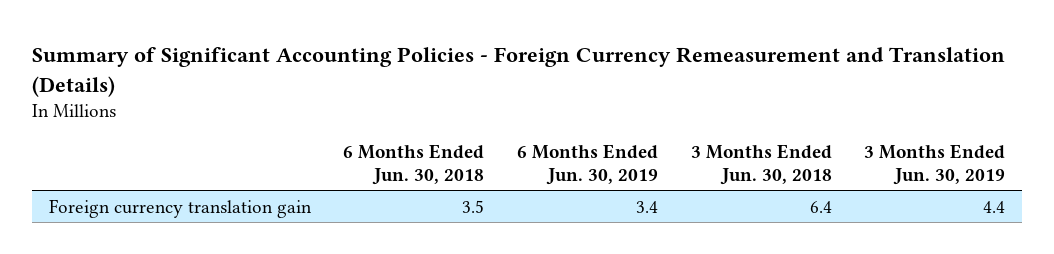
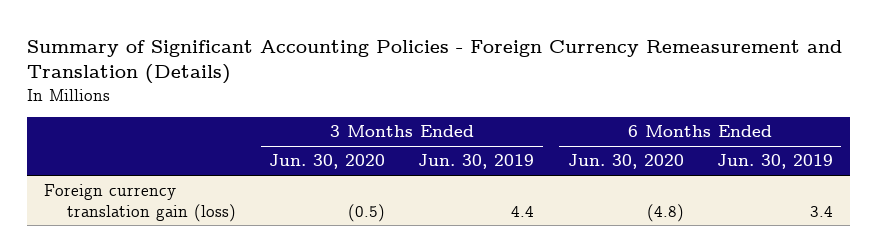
[343,143,485,186] 6 Months Ended Jun. 30, 2018 -> none
[690,143,832,186] 3 Months Ended Jun. 30, 2018 -> none
none -> [268,154,385,170] Jun. 30, 2020
none -> [567,154,684,170] Jun. 30, 2020
[48,198,312,218] Foreign currency translation gain -> [44,184,236,222] Foreign currency translation gain (loss)

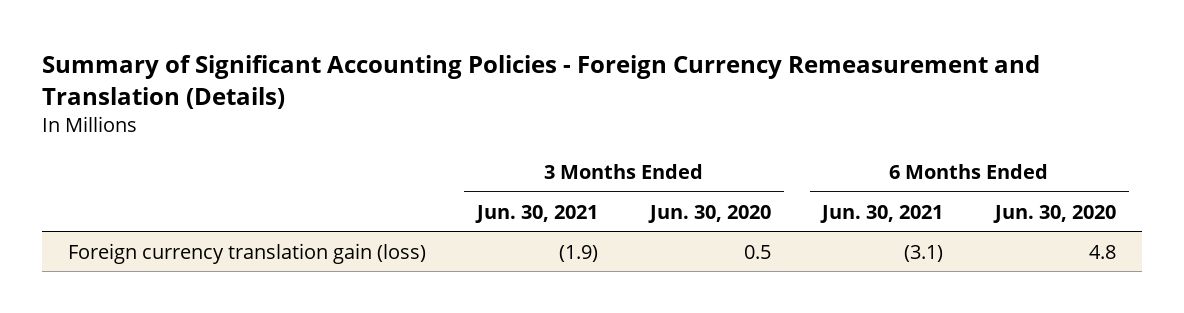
[418,154,535,170] Jun. 30, 2019 -> none
[716,154,833,170] Jun. 30, 2019 -> none
none -> [475,204,599,223] Jun. 30, 2021
none -> [820,204,944,223] Jun. 30, 2021
[347,203,385,222] (0.5) -> [743,244,771,259] 0.5
[646,203,684,222] (4.8) -> [1088,244,1116,259] 4.8

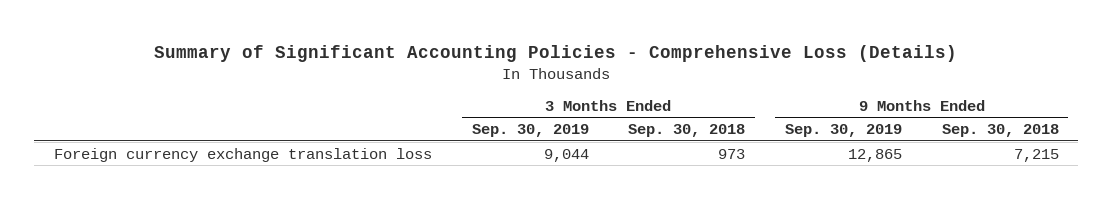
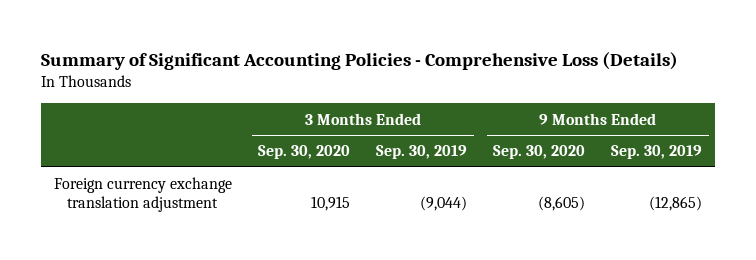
[628,124,746,138] Sep. 30, 2018 -> none
[941,124,1059,138] Sep. 30, 2018 -> none
none -> [258,145,351,160] Sep. 30, 2020
none -> [493,145,586,160] Sep. 30, 2020
[53,147,432,162] Foreign currency exchange translation loss -> [54,177,233,213] Foreign currency exchange translation adjustment
[543,148,589,162] 9,044 -> [420,196,468,212] (9,044)
[847,148,902,162] 12,865 -> [649,196,703,212] (12,865)

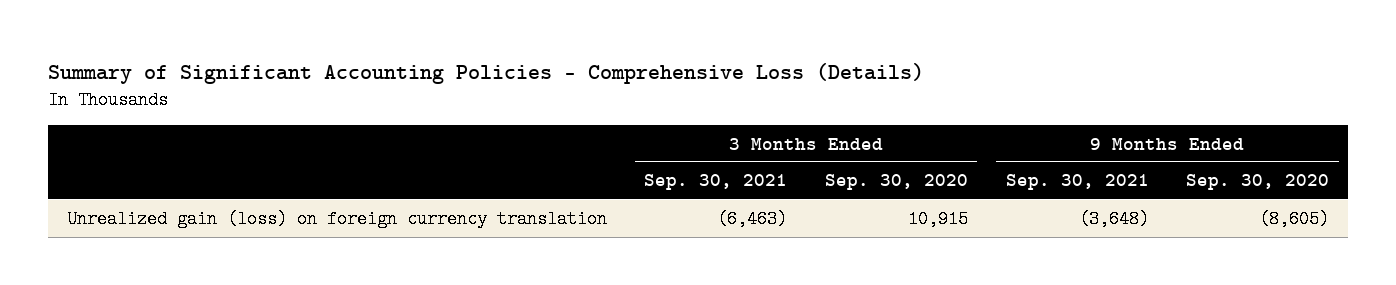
[376,145,468,160] Sep. 30, 2019 -> none
[611,145,703,160] Sep. 30, 2019 -> none
none -> [644,174,788,191] Sep. 30, 2021
none -> [1005,174,1149,191] Sep. 30, 2021
[54,177,233,213] Foreign currency exchange translation adjustment -> [66,210,607,229] Unrealized gain (loss) on foreign currency translation

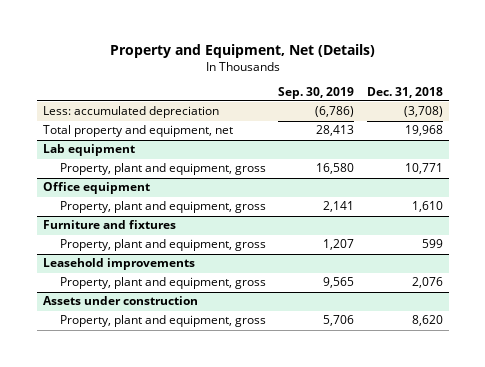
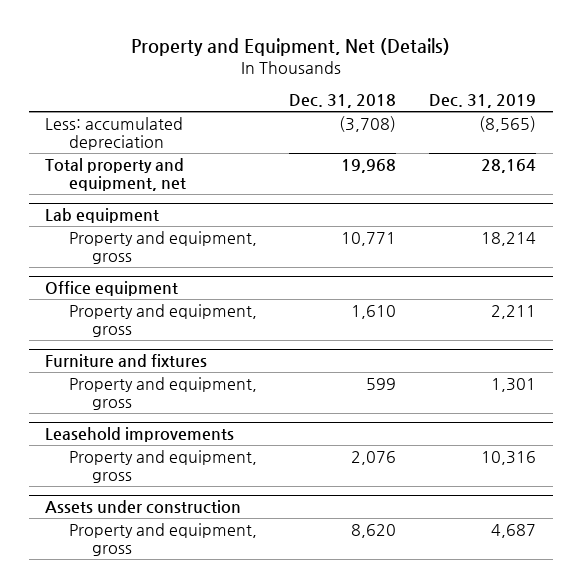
[278,86,355,99] Sep. 30, 2019 -> none
none -> [429,94,537,109] Dec. 31, 2019
[59,163,266,176] Property, plant and equipment, gross -> [68,230,257,265] Property and equipment, gross
[59,201,266,214] Property, plant and equipment, gross -> [68,303,257,338] Property and equipment, gross
[59,239,266,252] Property, plant and equipment, gross -> [68,376,257,411] Property and equipment, gross
[59,277,266,290] Property, plant and equipment, gross -> [68,449,257,484] Property and equipment, gross
[59,315,266,328] Property, plant and equipment, gross -> [68,522,257,557] Property and equipment, gross

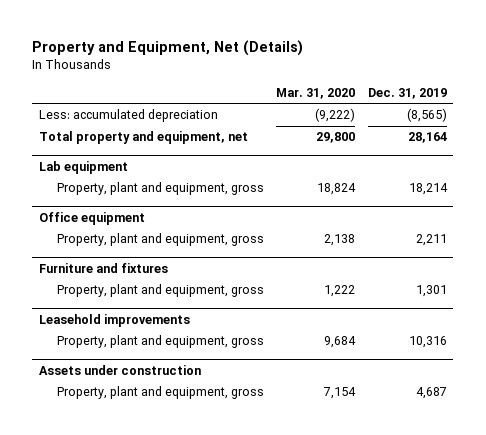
[289,94,397,109] Dec. 31, 2018 -> none
none -> [276,87,356,99] Mar. 31, 2020
[68,230,257,265] Property and equipment, gross -> [56,182,264,196] Property, plant and equipment, gross
[68,303,257,338] Property and equipment, gross -> [56,233,264,247] Property, plant and equipment, gross
[68,376,257,411] Property and equipment, gross -> [56,284,264,298] Property, plant and equipment, gross
[68,449,257,484] Property and equipment, gross -> [56,335,264,349] Property, plant and equipment, gross
[68,522,257,557] Property and equipment, gross -> [56,386,264,400] Property, plant and equipment, gross

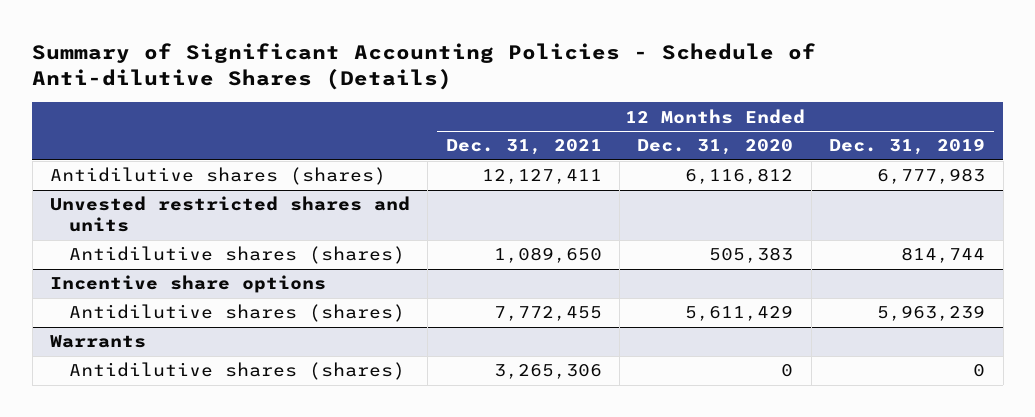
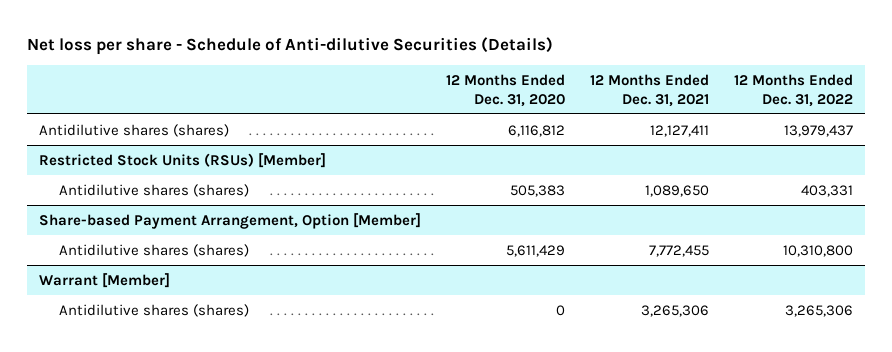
[32,42,817,91] Summary of Significant Accounting Policies - Schedule of Anti-dilutive Shares (Details) -> [27,37,554,56] Net loss per share - Schedule of Anti-dilutive Securities (Details)
[829,138,986,156] Dec. 31, 2019 -> none
none -> [733,73,853,107] 12 Months Ended Dec. 31, 2022
[49,196,410,233] Unvested restricted shares and units -> [39,152,327,168] Restricted Stock Units (RSUs) [Member]
[49,275,326,294] Incentive share options -> [39,212,422,229] Share-based Payment Arrangement, Option [Member]
[49,335,146,349] Warrants -> [39,272,171,288] Warrant [Member]

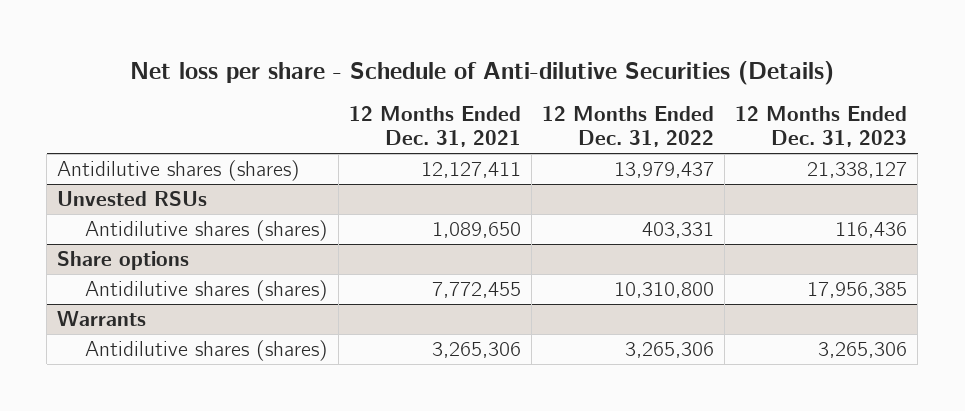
[446,73,566,107] 12 Months Ended Dec. 31, 2020 -> none
none -> [735,106,908,148] 12 Months Ended Dec. 31, 2023
[39,152,327,168] Restricted Stock Units (RSUs) [Member] -> [57,191,208,207] Unvested RSUs
[39,212,422,229] Share-based Payment Arrangement, Option [Member] -> [57,251,190,271] Share options
[39,272,171,288] Warrant [Member] -> [57,311,147,327] Warrants

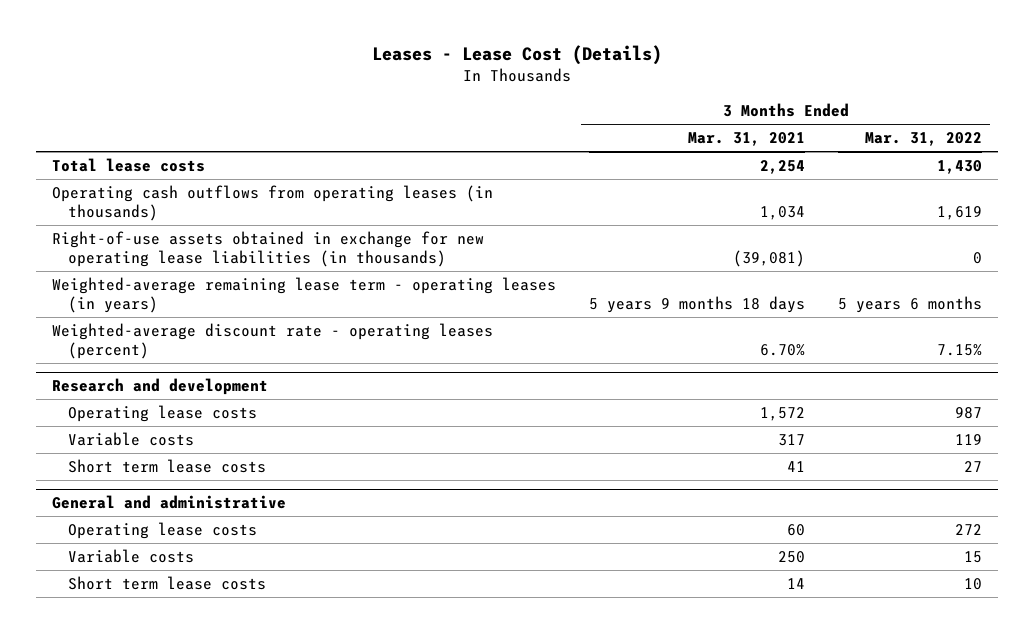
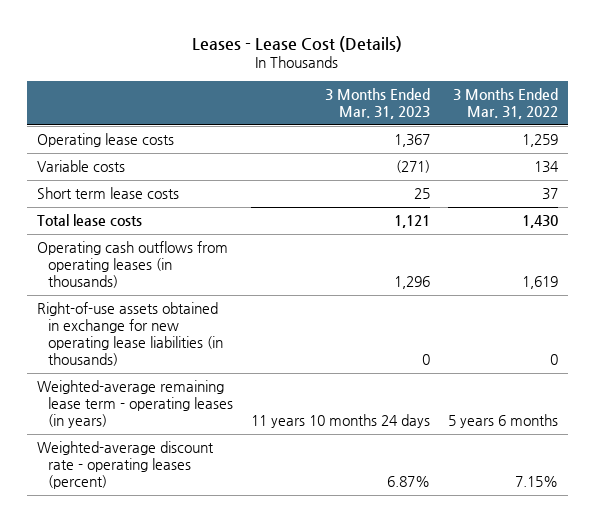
[688,132,806,147] Mar. 31, 2021 -> none
none -> [324,88,430,120] 3 Months Ended Mar. 31, 2023
none -> [36,133,174,148] Operating lease costs
none -> [36,160,125,173] Variable costs
none -> [36,187,179,200] Short term lease costs
[52,378,269,396] Research and development -> none
[67,405,257,423] Operating lease costs -> none
[67,432,194,447] Variable costs -> none
[67,459,266,474] Short term lease costs -> none
[52,495,287,510] General and administrative -> none
[67,522,257,540] Operating lease costs -> none
[67,549,194,564] Variable costs -> none
[67,576,266,591] Short term lease costs -> none

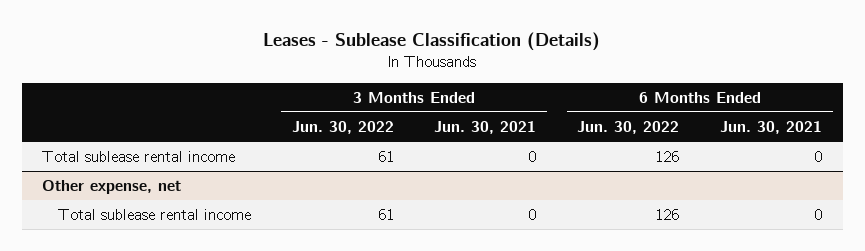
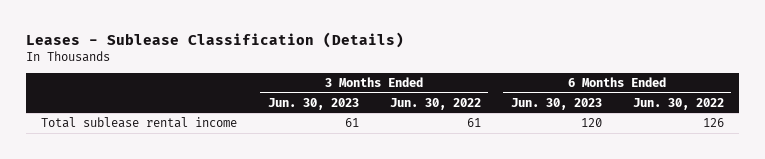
[434,120,537,134] Jun. 30, 2021 -> none
[720,120,823,134] Jun. 30, 2021 -> none
none -> [267,97,359,110] Jun. 30, 2023
none -> [511,97,603,110] Jun. 30, 2023
[42,179,182,194] Other expense, net -> none
[57,208,251,220] Total sublease rental income -> none

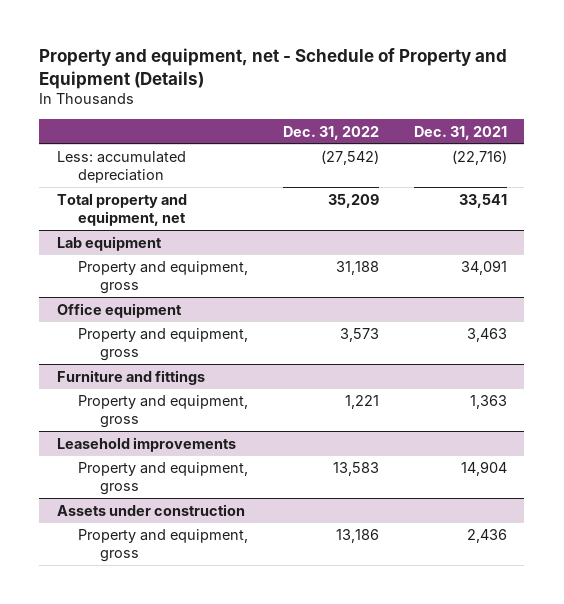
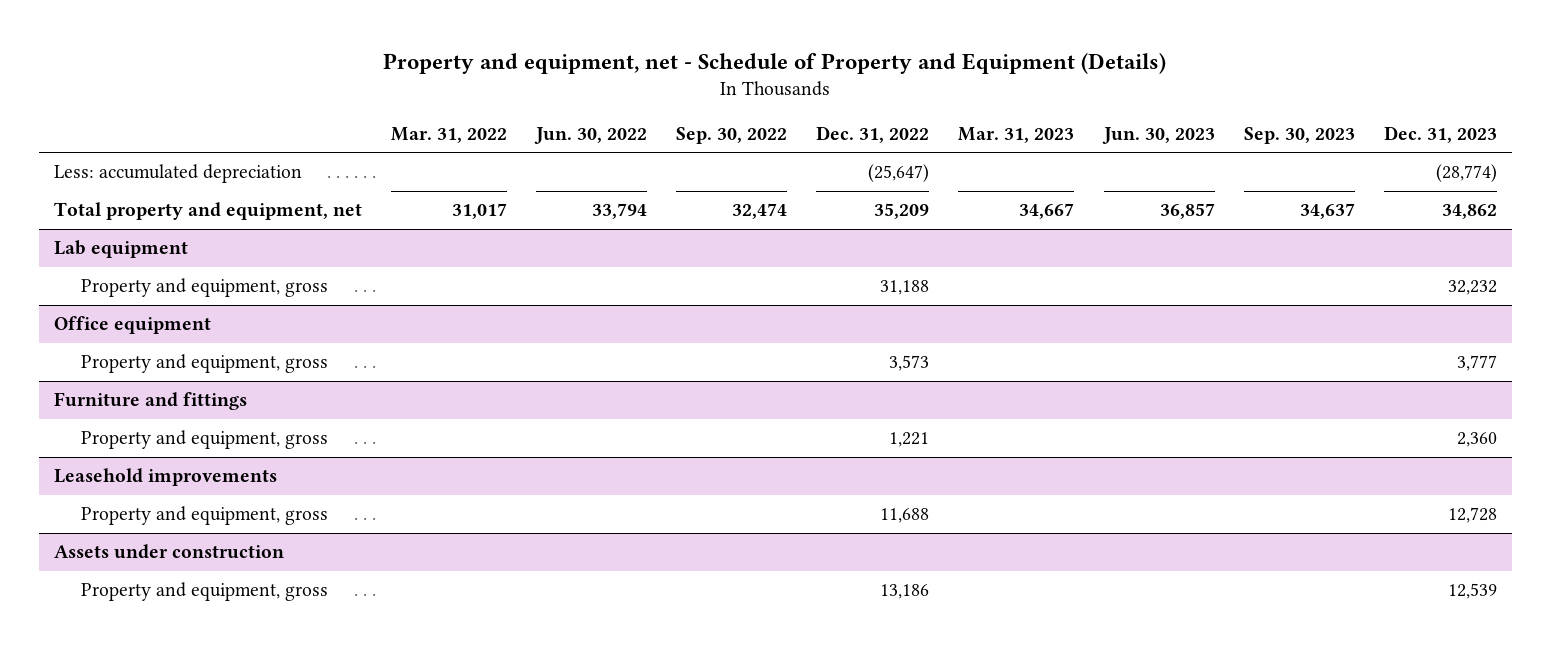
[413,125,507,140] Dec. 31, 2021 -> none
none -> [390,126,507,143] Mar. 31, 2022
none -> [533,126,647,144] Jun. 30, 2022
none -> [676,126,788,144] Sep. 30, 2022
none -> [958,126,1075,143] Mar. 31, 2023
none -> [1101,126,1215,144] Jun. 30, 2023
none -> [1243,126,1355,144] Sep. 30, 2023
none -> [1384,125,1498,143] Dec. 31, 2023
[320,149,379,165] (27,542) -> [868,164,930,183] (25,647)
[332,461,379,476] 13,583 -> [880,508,930,524] 11,688

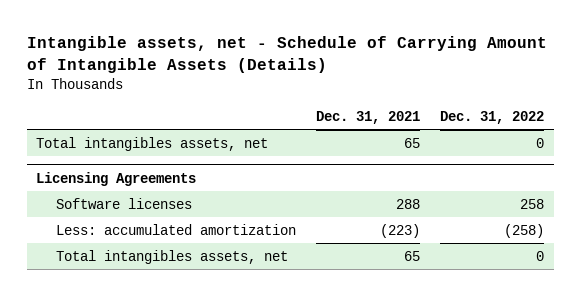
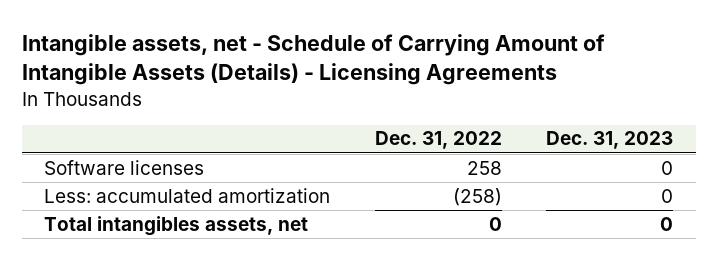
[26,36,547,73] Intangible assets, net - Schedule of Carrying Amount of Intangible Assets (Details) -> [21,34,605,86] Intangible assets, net - Schedule of Carrying Amount of Intangible Assets (Details) - Licensing Agreements
[316,110,421,124] Dec. 31, 2021 -> none
none -> [546,131,674,150] Dec. 31, 2023
[36,136,269,151] Total intangibles assets, net -> none
[36,171,197,186] Licensing Agreements -> none

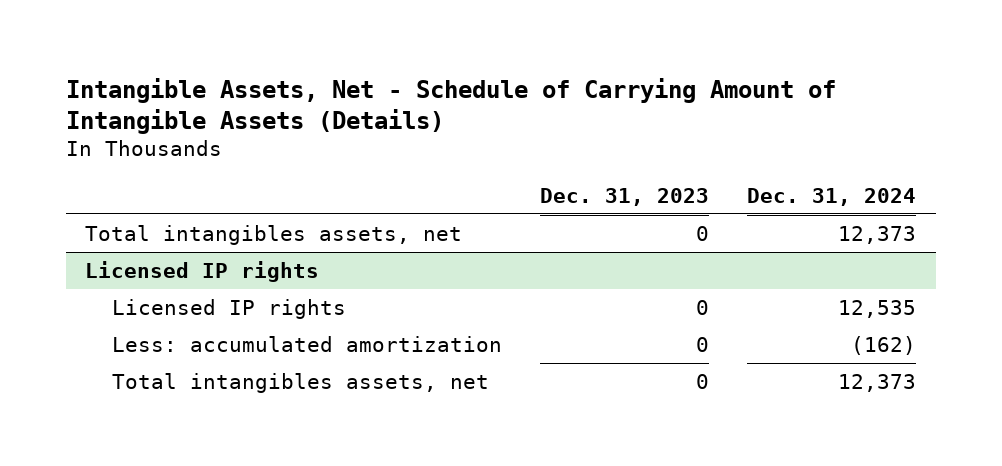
[21,34,605,86] Intangible assets, net - Schedule of Carrying Amount of Intangible Assets (Details) - Licensing Agreements -> [66,77,837,134] Intangible Assets, Net - Schedule of Carrying Amount of Intangible Assets (Details)
[374,131,502,150] Dec. 31, 2022 -> none
none -> [747,187,917,206] Dec. 31, 2024
none -> [85,224,463,245] Total intangibles assets, net
none -> [85,260,320,282] Licensed IP rights
[44,159,205,175] Software licenses -> [111,298,346,319] Licensed IP rights

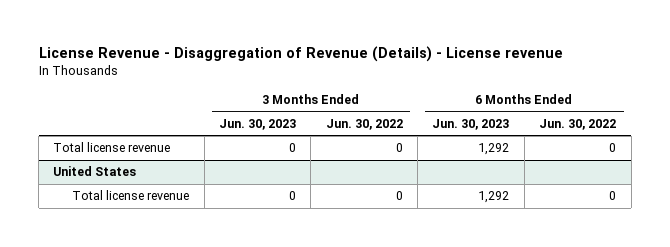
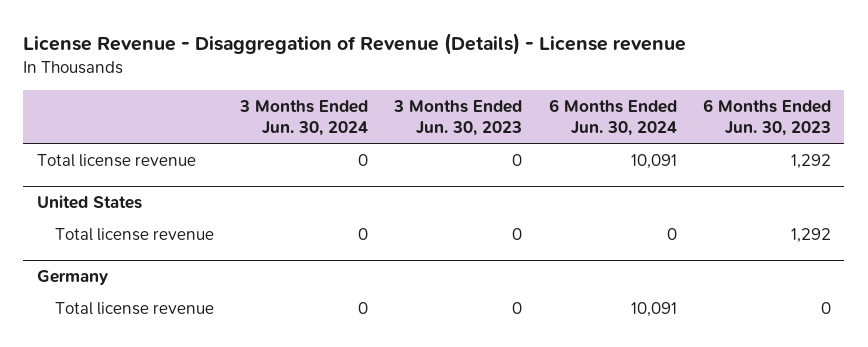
[325,118,403,130] Jun. 30, 2022 -> none
[539,118,617,130] Jun. 30, 2022 -> none
none -> [239,99,369,137] 3 Months Ended Jun. 30, 2024
none -> [548,98,677,137] 6 Months Ended Jun. 30, 2024
none -> [36,270,108,286] Germany
none -> [54,301,214,315] Total license revenue

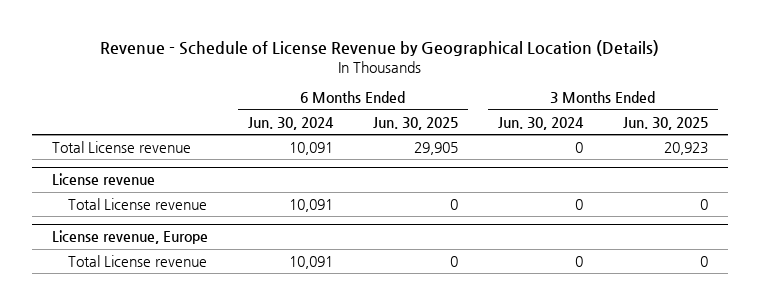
[23,32,687,55] License Revenue - Disaggregation of Revenue (Details) - License revenue -> [99,40,659,57] Revenue - Schedule of License Revenue by Geographical Location (Details)
[393,99,523,137] 3 Months Ended Jun. 30, 2023 -> none
[703,98,832,137] 6 Months Ended Jun. 30, 2023 -> none
none -> [372,116,458,130] Jun. 30, 2025
none -> [622,116,708,130] Jun. 30, 2025
[36,270,108,286] Germany -> none
[36,153,196,167] Total license revenue -> [52,140,192,153] Total License revenue
[36,195,142,210] United States -> [52,173,156,186] License revenue
[54,227,214,241] Total license revenue -> [67,197,207,210] Total License revenue
[666,227,677,240] 0 -> [288,198,333,212] 10,091
none -> [52,230,209,245] License revenue, Europe
[54,301,214,315] Total license revenue -> [67,254,207,267] Total License revenue

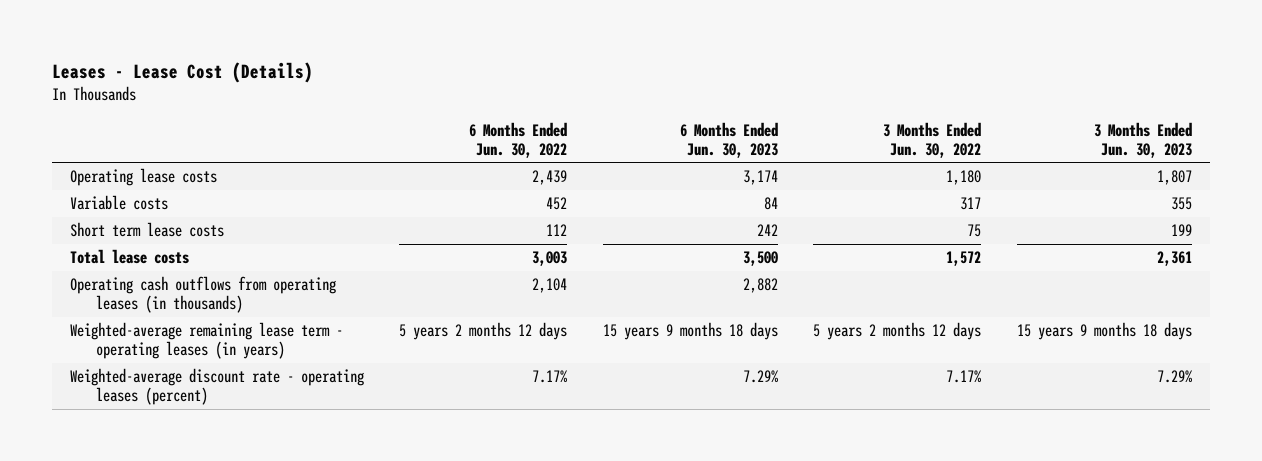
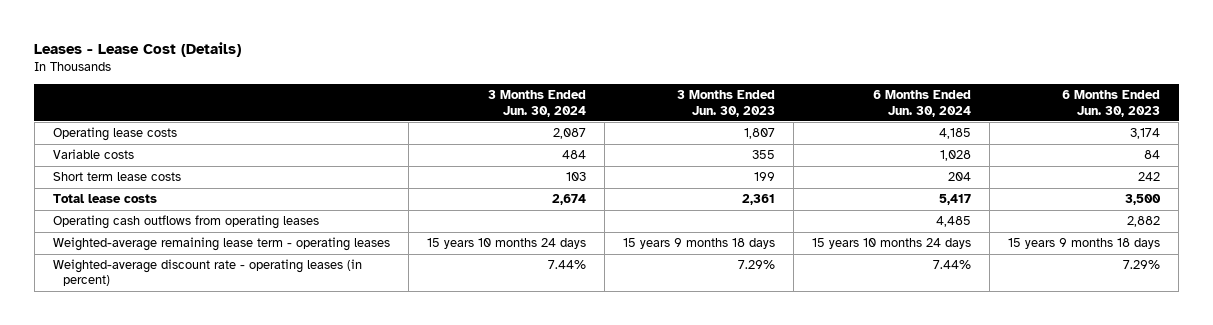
[469,121,568,158] 6 Months Ended Jun. 30, 2022 -> none
[883,121,982,158] 3 Months Ended Jun. 30, 2022 -> none
none -> [487,90,586,117] 3 Months Ended Jun. 30, 2024
none -> [872,90,971,117] 6 Months Ended Jun. 30, 2024
[69,276,336,314] Operating cash outflows from operating leases (in thousands) -> [52,215,319,230] Operating cash outflows from operating leases
[69,322,343,360] Weighted-average remaining lease term - operating leases (in years) -> [52,237,390,252] Weighted-average remaining lease term - operating leases
[69,368,364,406] Weighted-average discount rate - operating leases (percent) -> [52,259,362,287] Weighted-average discount rate - operating leases (in percent)

